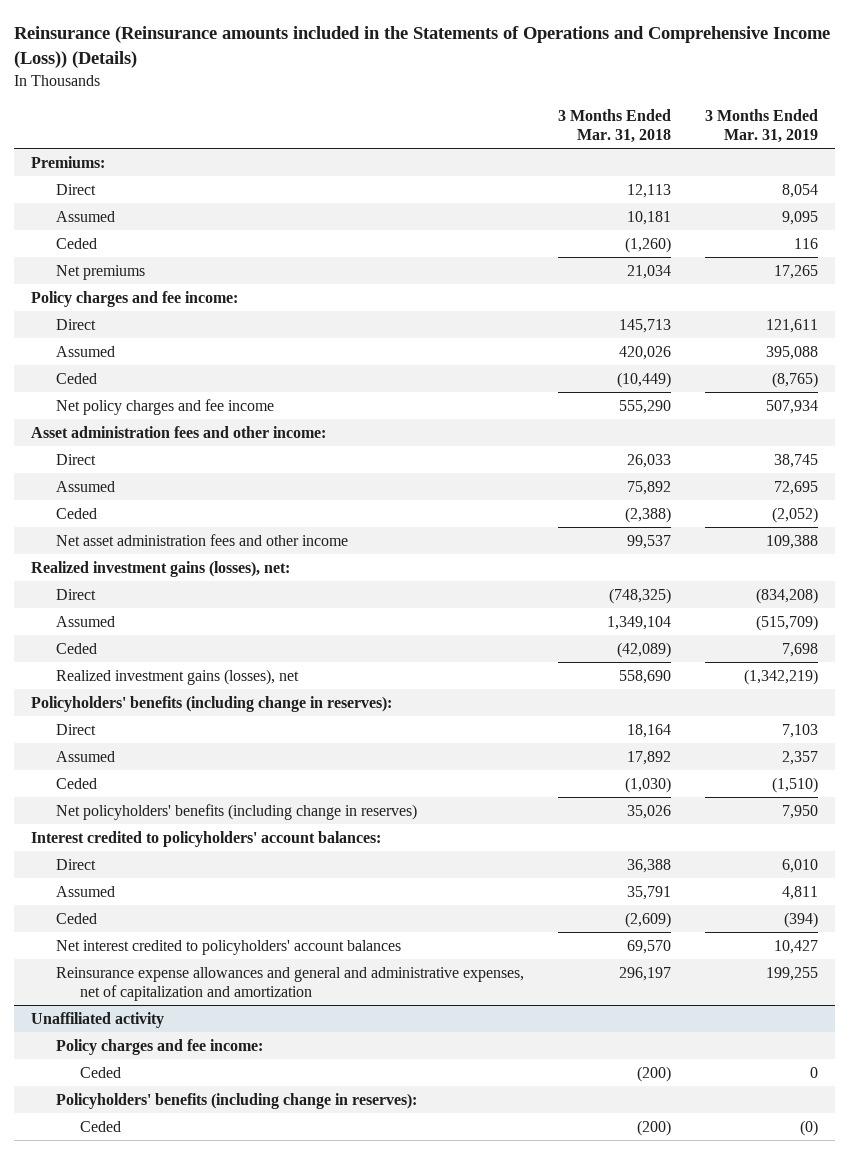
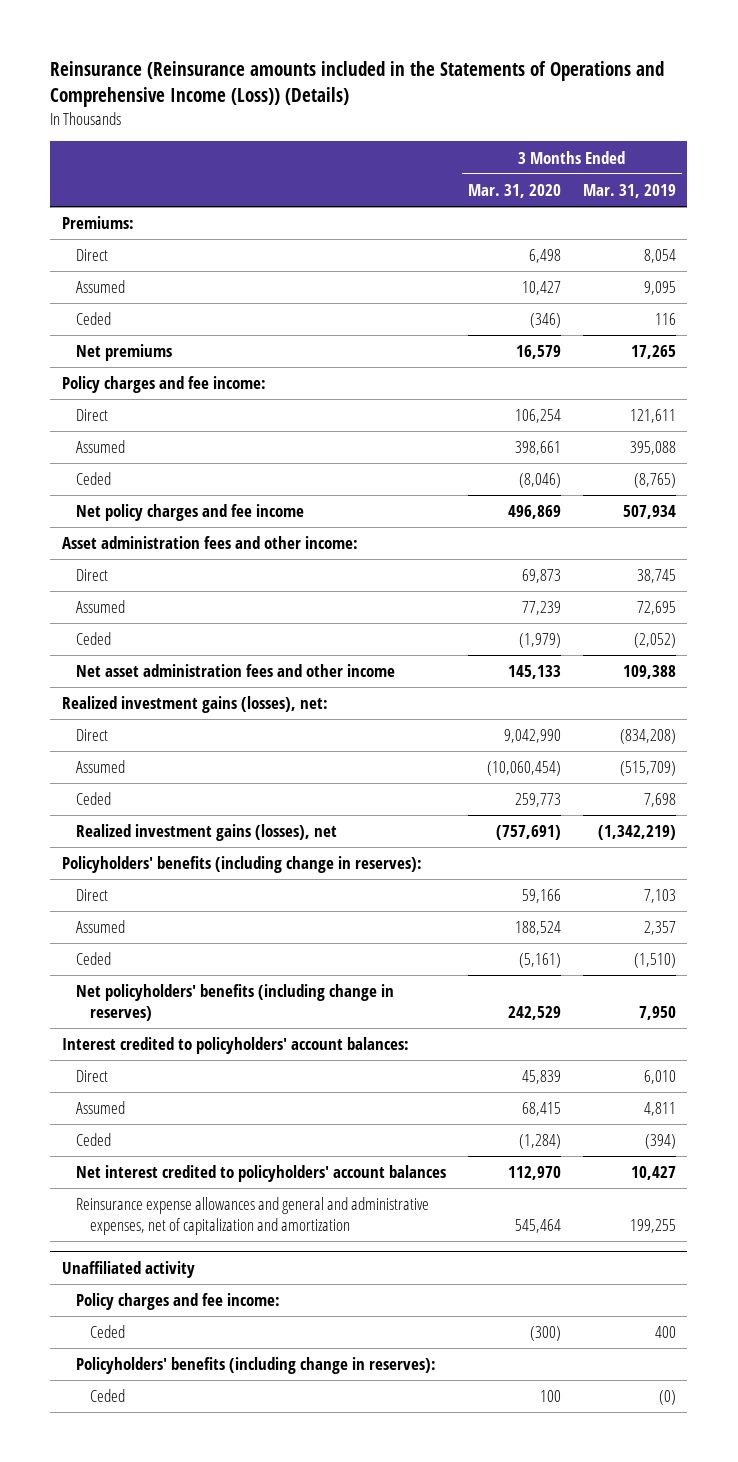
[557,108,671,143] 3 Months Ended Mar. 31, 2018 -> none
none -> [468,184,562,199] Mar. 31, 2020
[809,1066,818,1078] 0 -> [655,1326,677,1339] 400

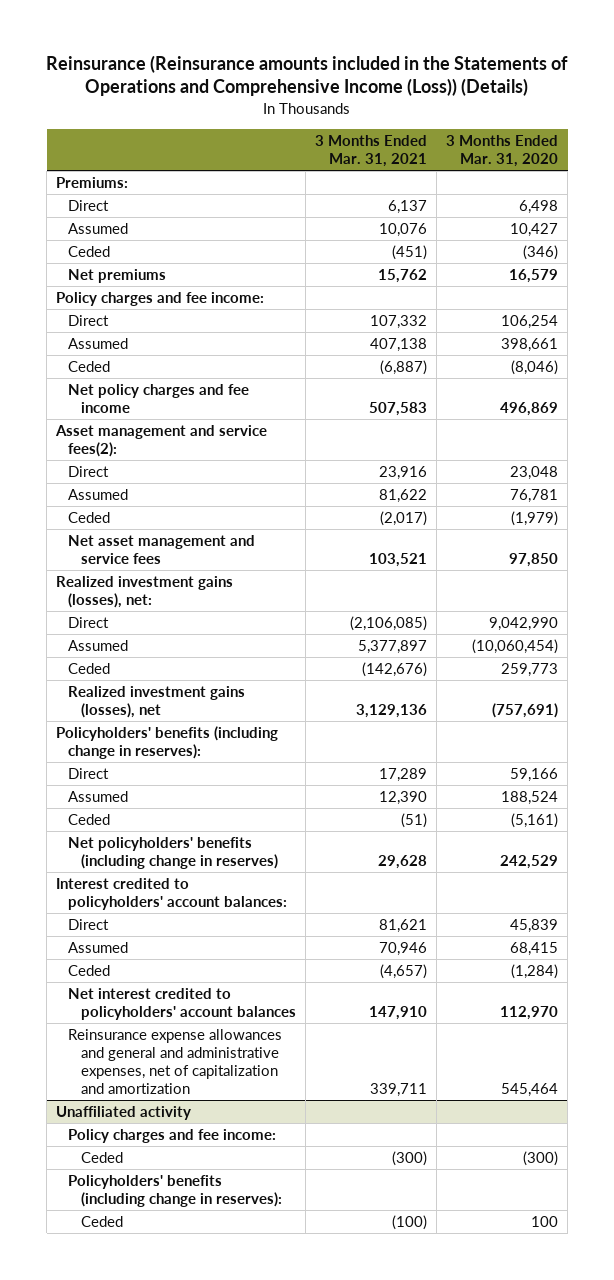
[583,184,677,199] Mar. 31, 2019 -> none
none -> [314,134,427,167] 3 Months Ended Mar. 31, 2021
[61,536,358,550] Asset administration fees and other income: -> [55,425,268,457] Asset management and service fees(2):
[522,569,562,584] 69,873 -> [510,466,559,481] 23,048
[522,601,562,616] 77,239 -> [510,489,559,504] 76,781
[75,664,395,678] Net asset administration fees and other income -> [68,535,256,564] Net asset management and service fees
[508,665,562,680] 145,133 -> [509,552,559,567] 97,850

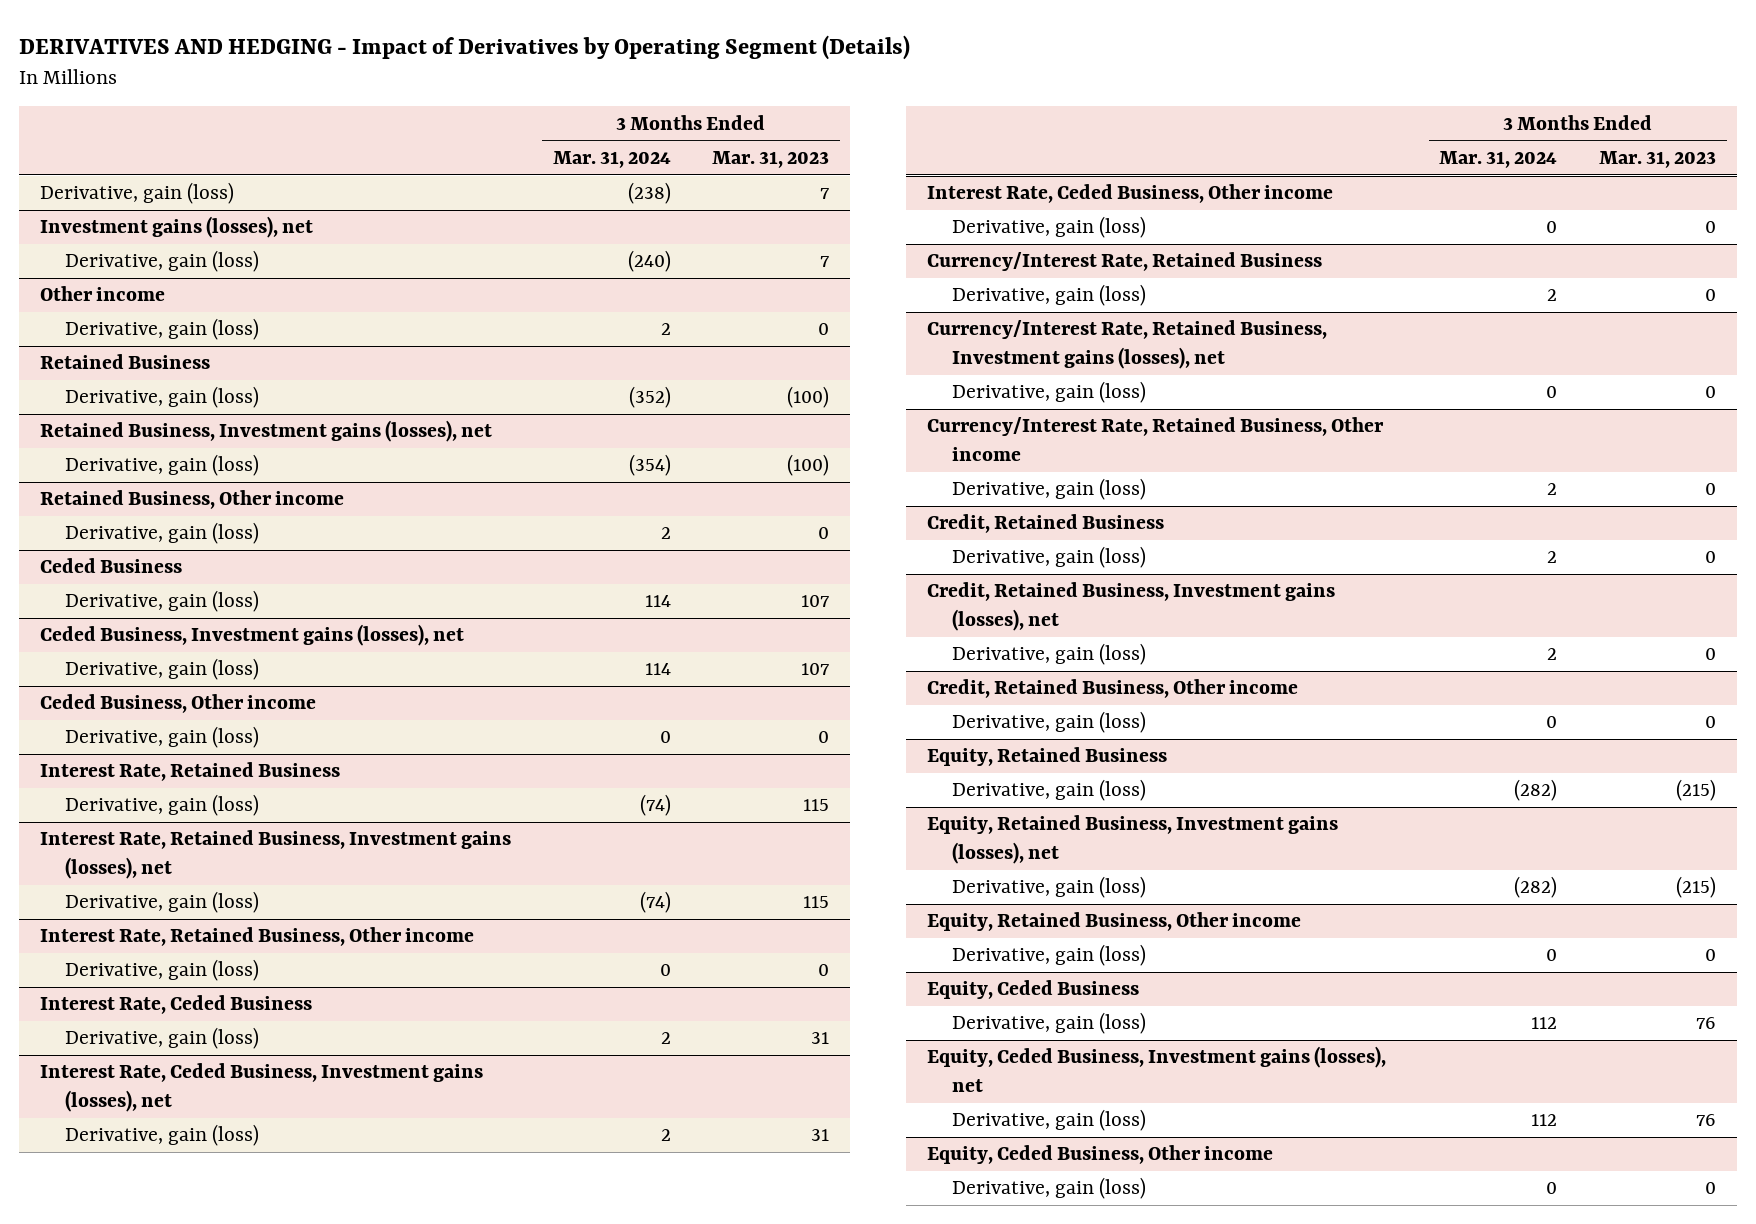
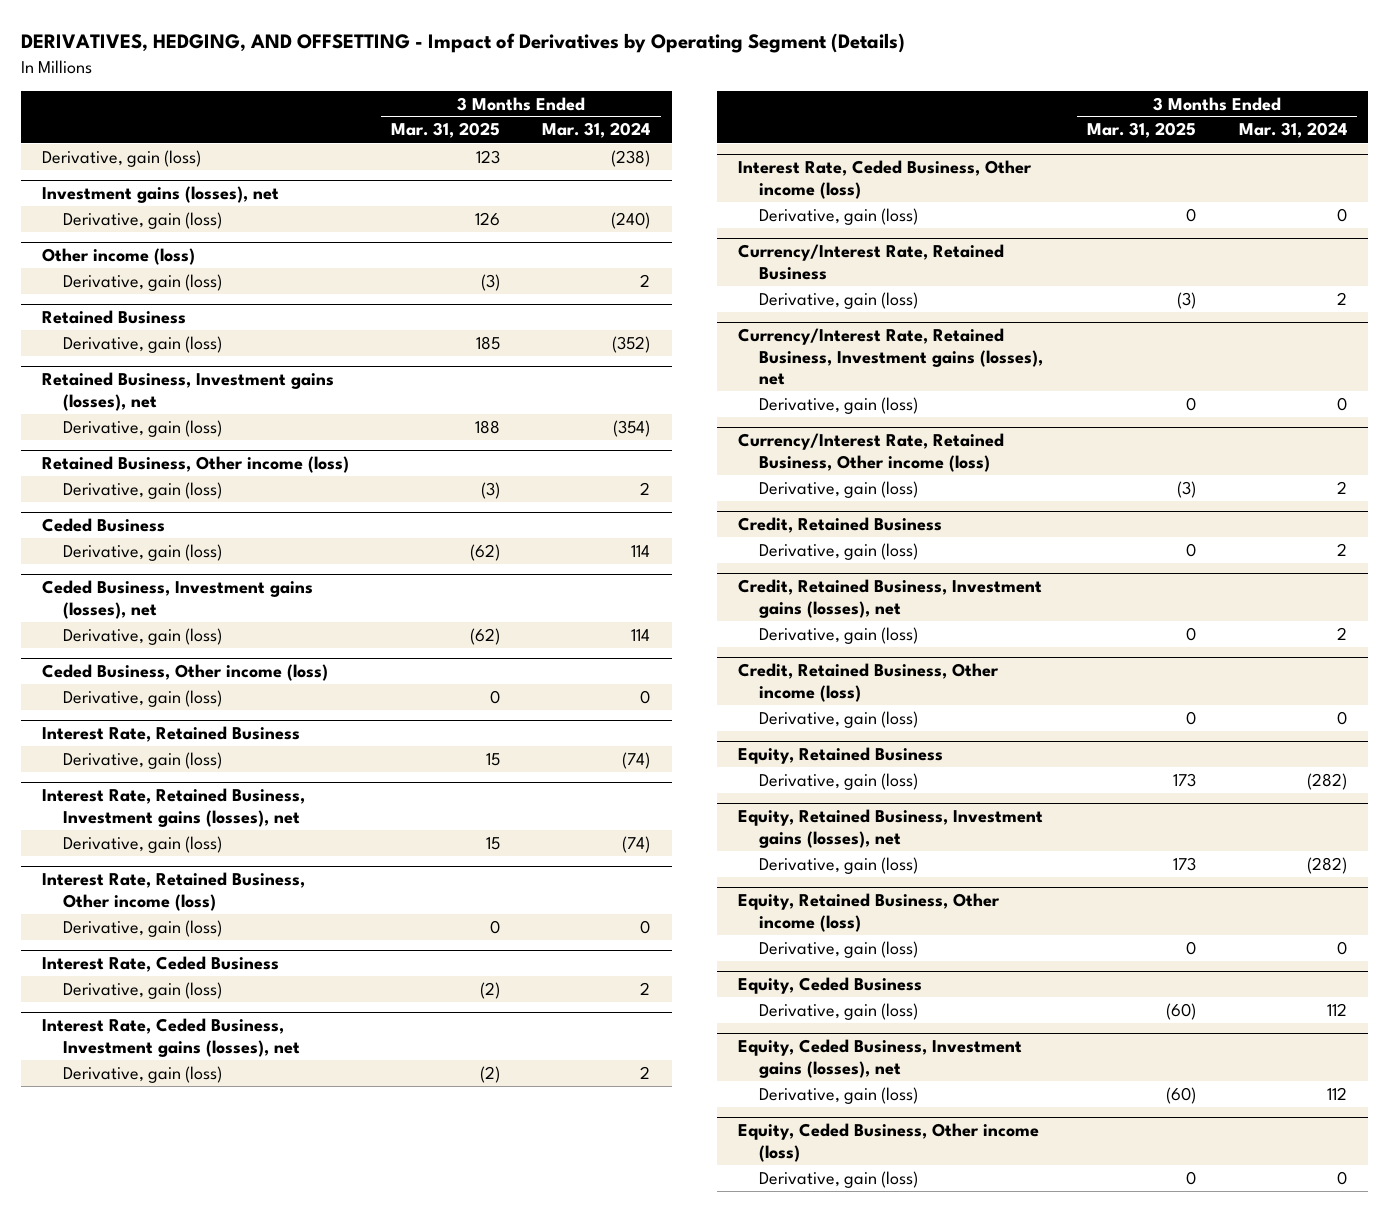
[19,34,911,60] DERIVATIVES AND HEDGING - Impact of Derivatives by Operating Segment (Details) -> [20,33,905,54] DERIVATIVES, HEDGING, AND OFFSETTING - Impact of Derivatives by Operating Segment (Details)
[712,151,830,169] Mar. 31, 2023 -> none
none -> [391,122,501,139] Mar. 31, 2025
[40,286,166,302] Other income -> [41,248,195,266] Other income (loss)
[40,490,345,510] Retained Business, Other income -> [41,456,349,474] Retained Business, Other income (loss)
[40,694,317,714] Ceded Business, Other income -> [41,664,328,682] Ceded Business, Other income (loss)
[40,927,475,947] Interest Rate, Retained Business, Other income -> [41,872,305,911] Interest Rate, Retained Business, Other income (loss)
[926,184,1333,204] Interest Rate, Ceded Business, Other income -> [737,160,1032,199] Interest Rate, Ceded Business, Other income (loss)
[926,417,1384,462] Currency/Interest Rate, Retained Business, Other income -> [737,433,1004,472] Currency/Interest Rate, Retained Business, Other income (loss)
[926,679,1298,699] Credit, Retained Business, Other income -> [737,663,999,702] Credit, Retained Business, Other income (loss)
[926,912,1301,932] Equity, Retained Business, Other income -> [737,893,1000,932] Equity, Retained Business, Other income (loss)
[926,1145,1273,1165] Equity, Ceded Business, Other income -> [737,1123,1039,1162] Equity, Ceded Business, Other income (loss)

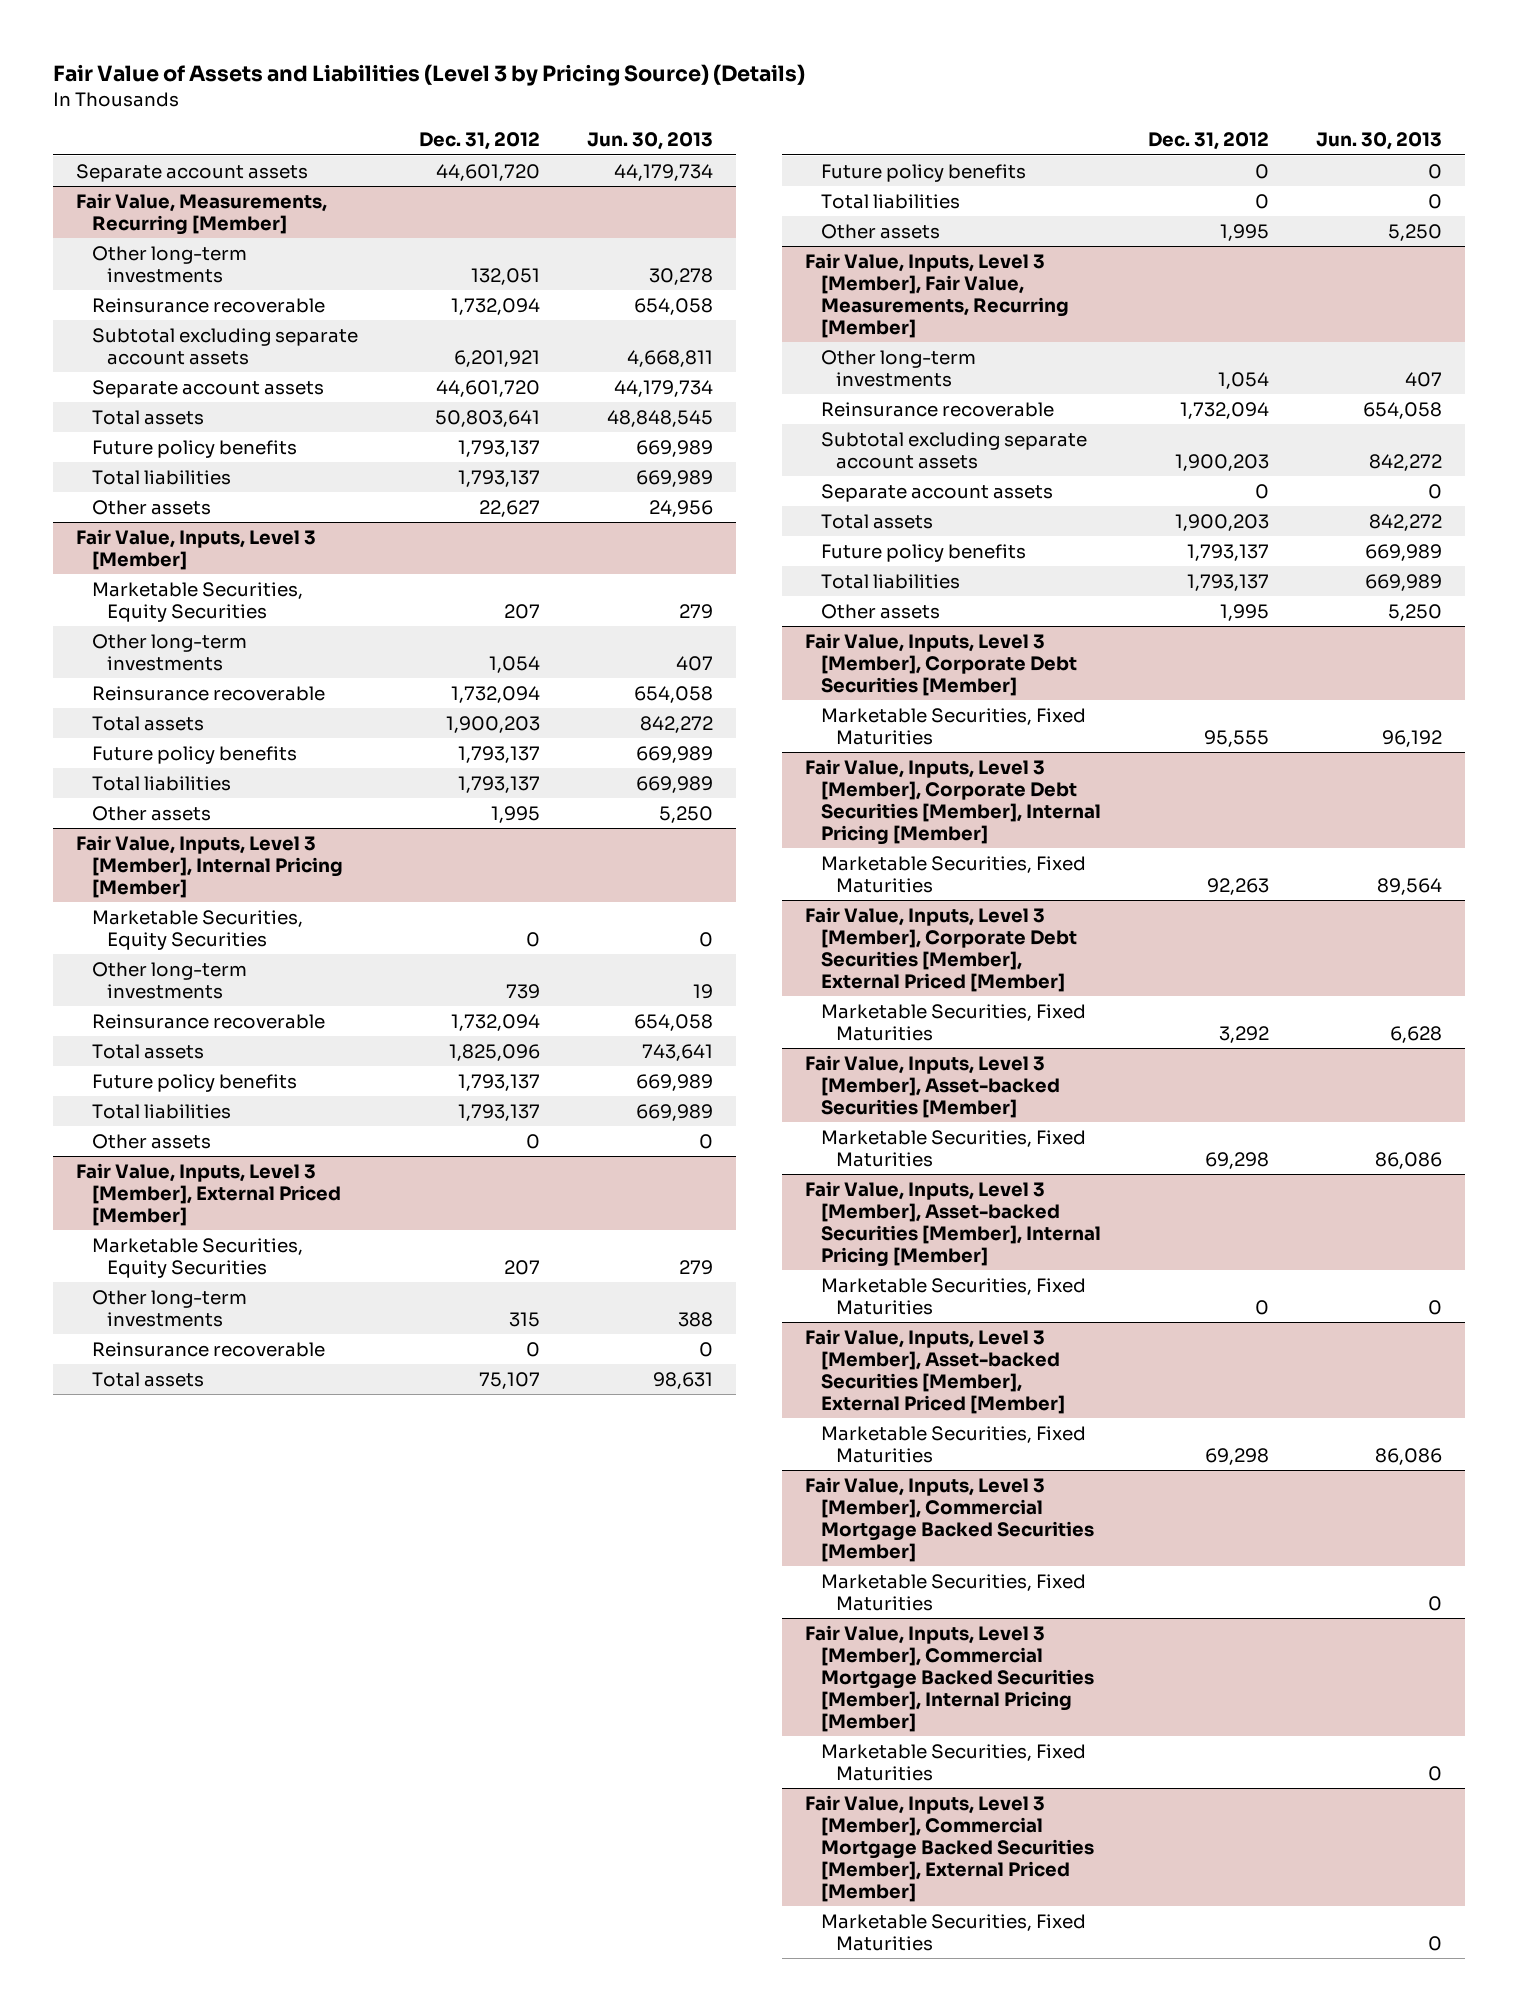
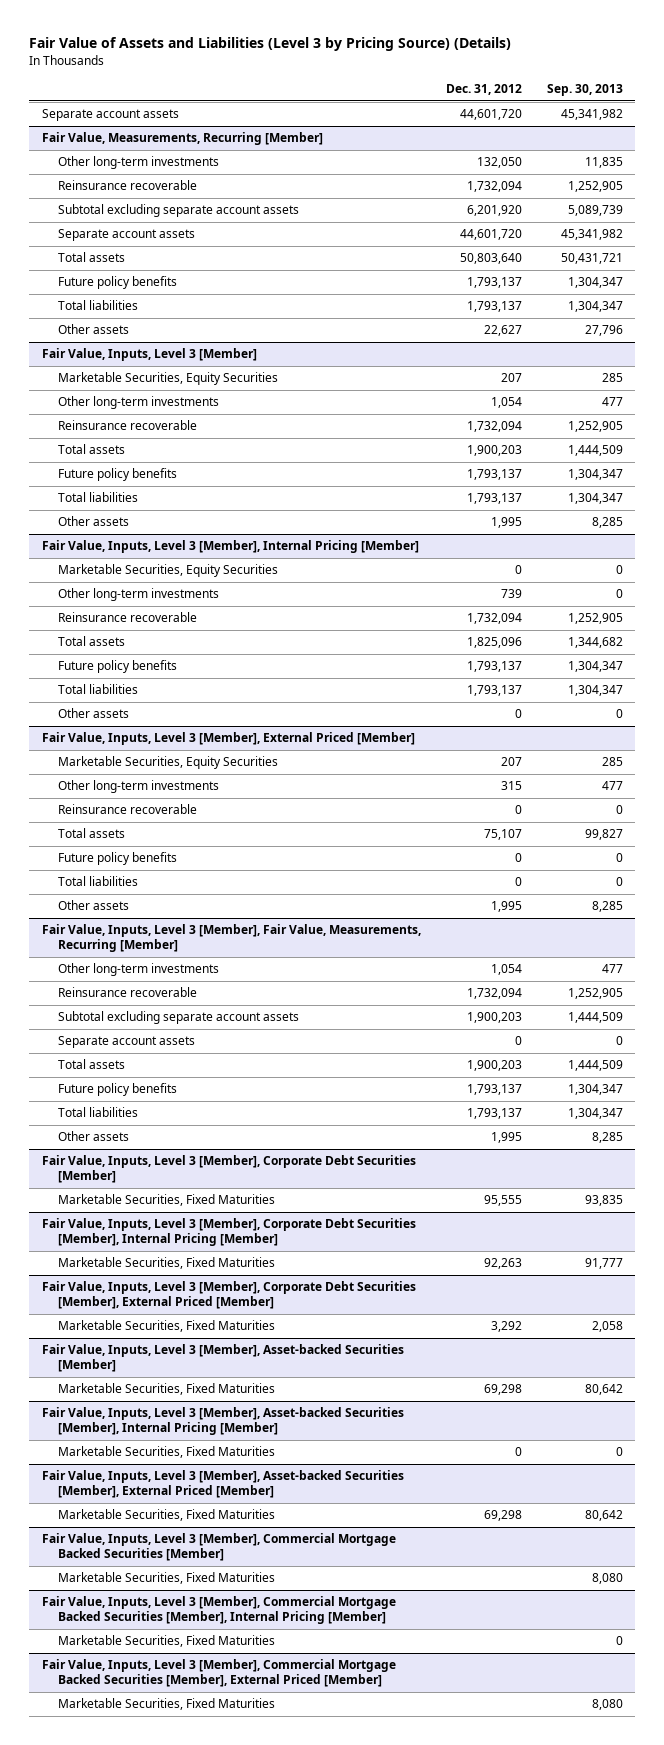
[586,132,713,151] Jun. 30, 2013 -> none
none -> [546,84,623,97] Sep. 30, 2013
[470,267,540,285] 132,051 -> [476,157,522,169] 132,050
[453,349,540,367] 6,201,921 -> [466,205,522,217] 6,201,920
[434,409,540,427] 50,803,641 -> [459,253,522,265] 50,803,640

